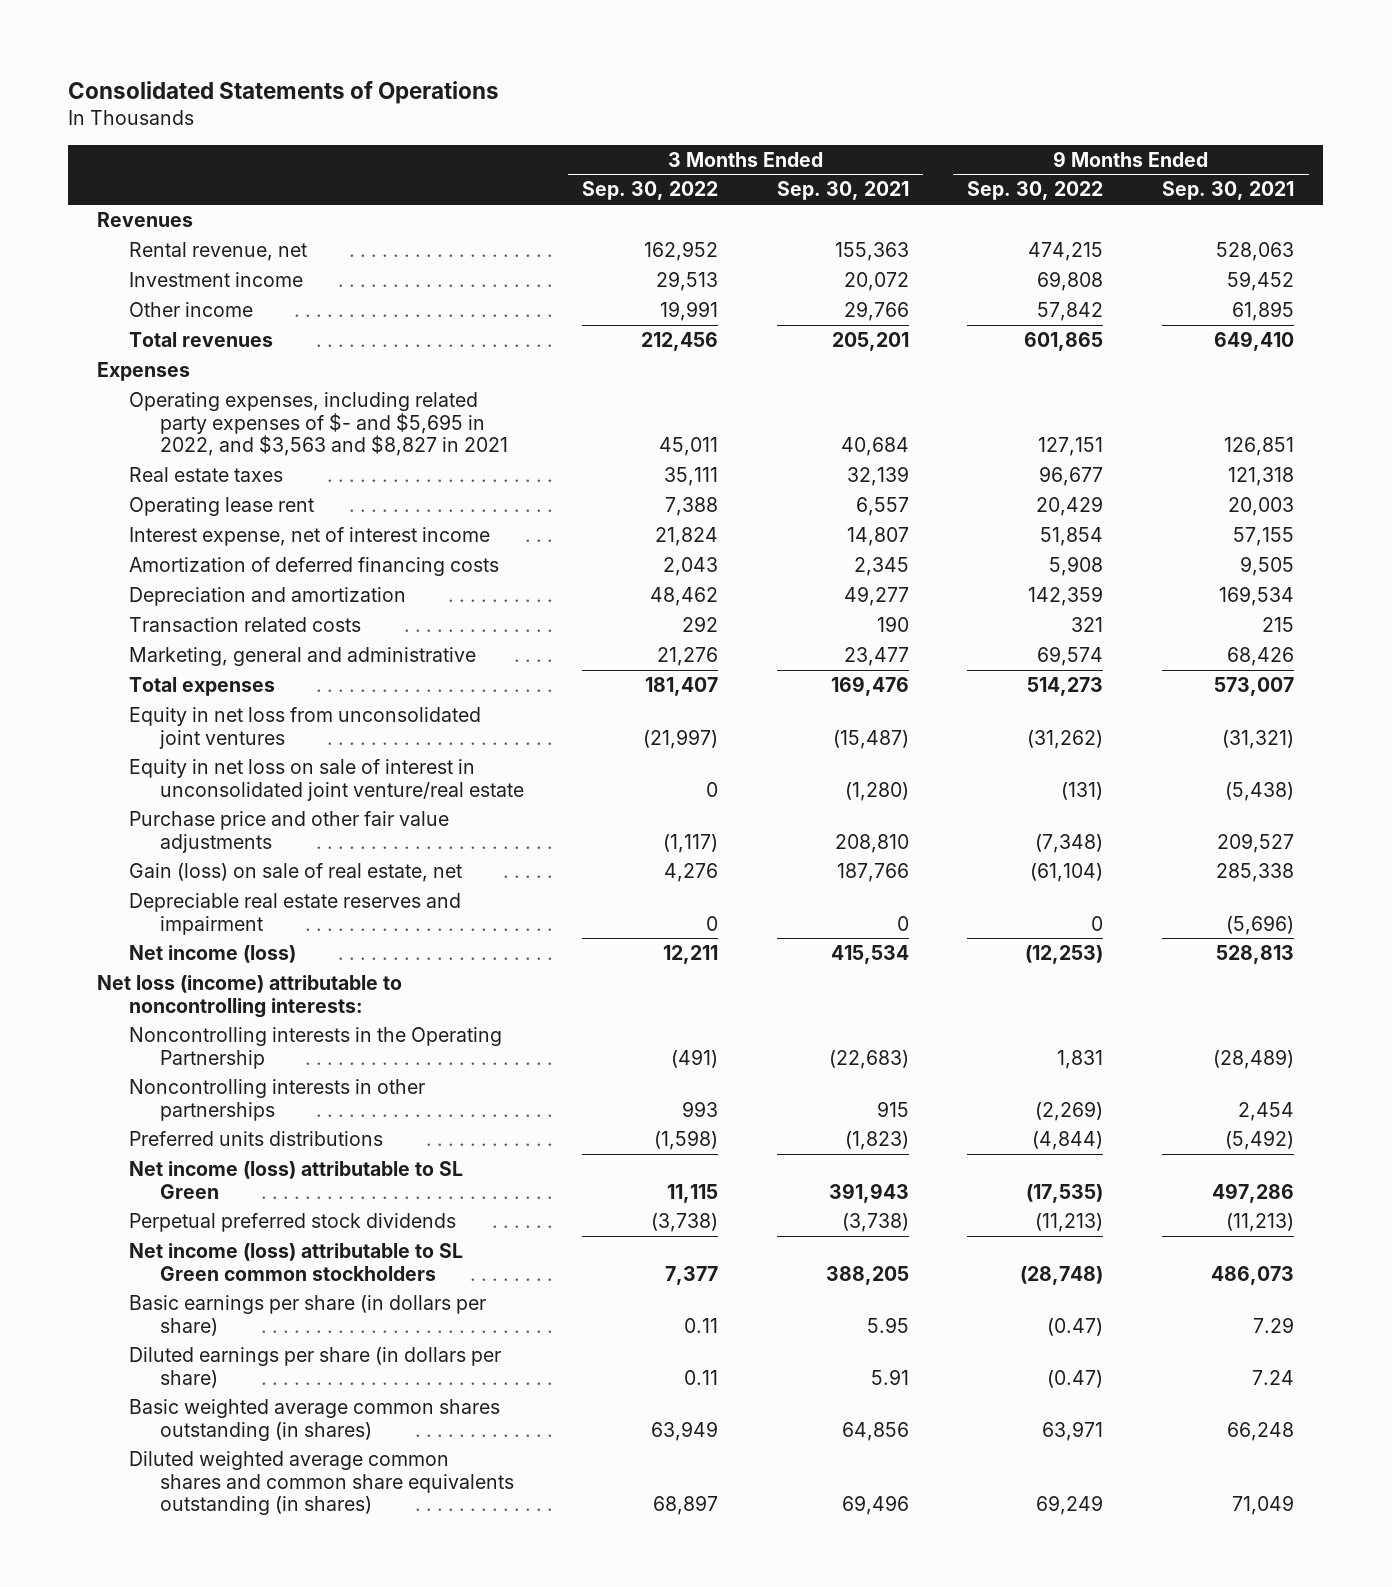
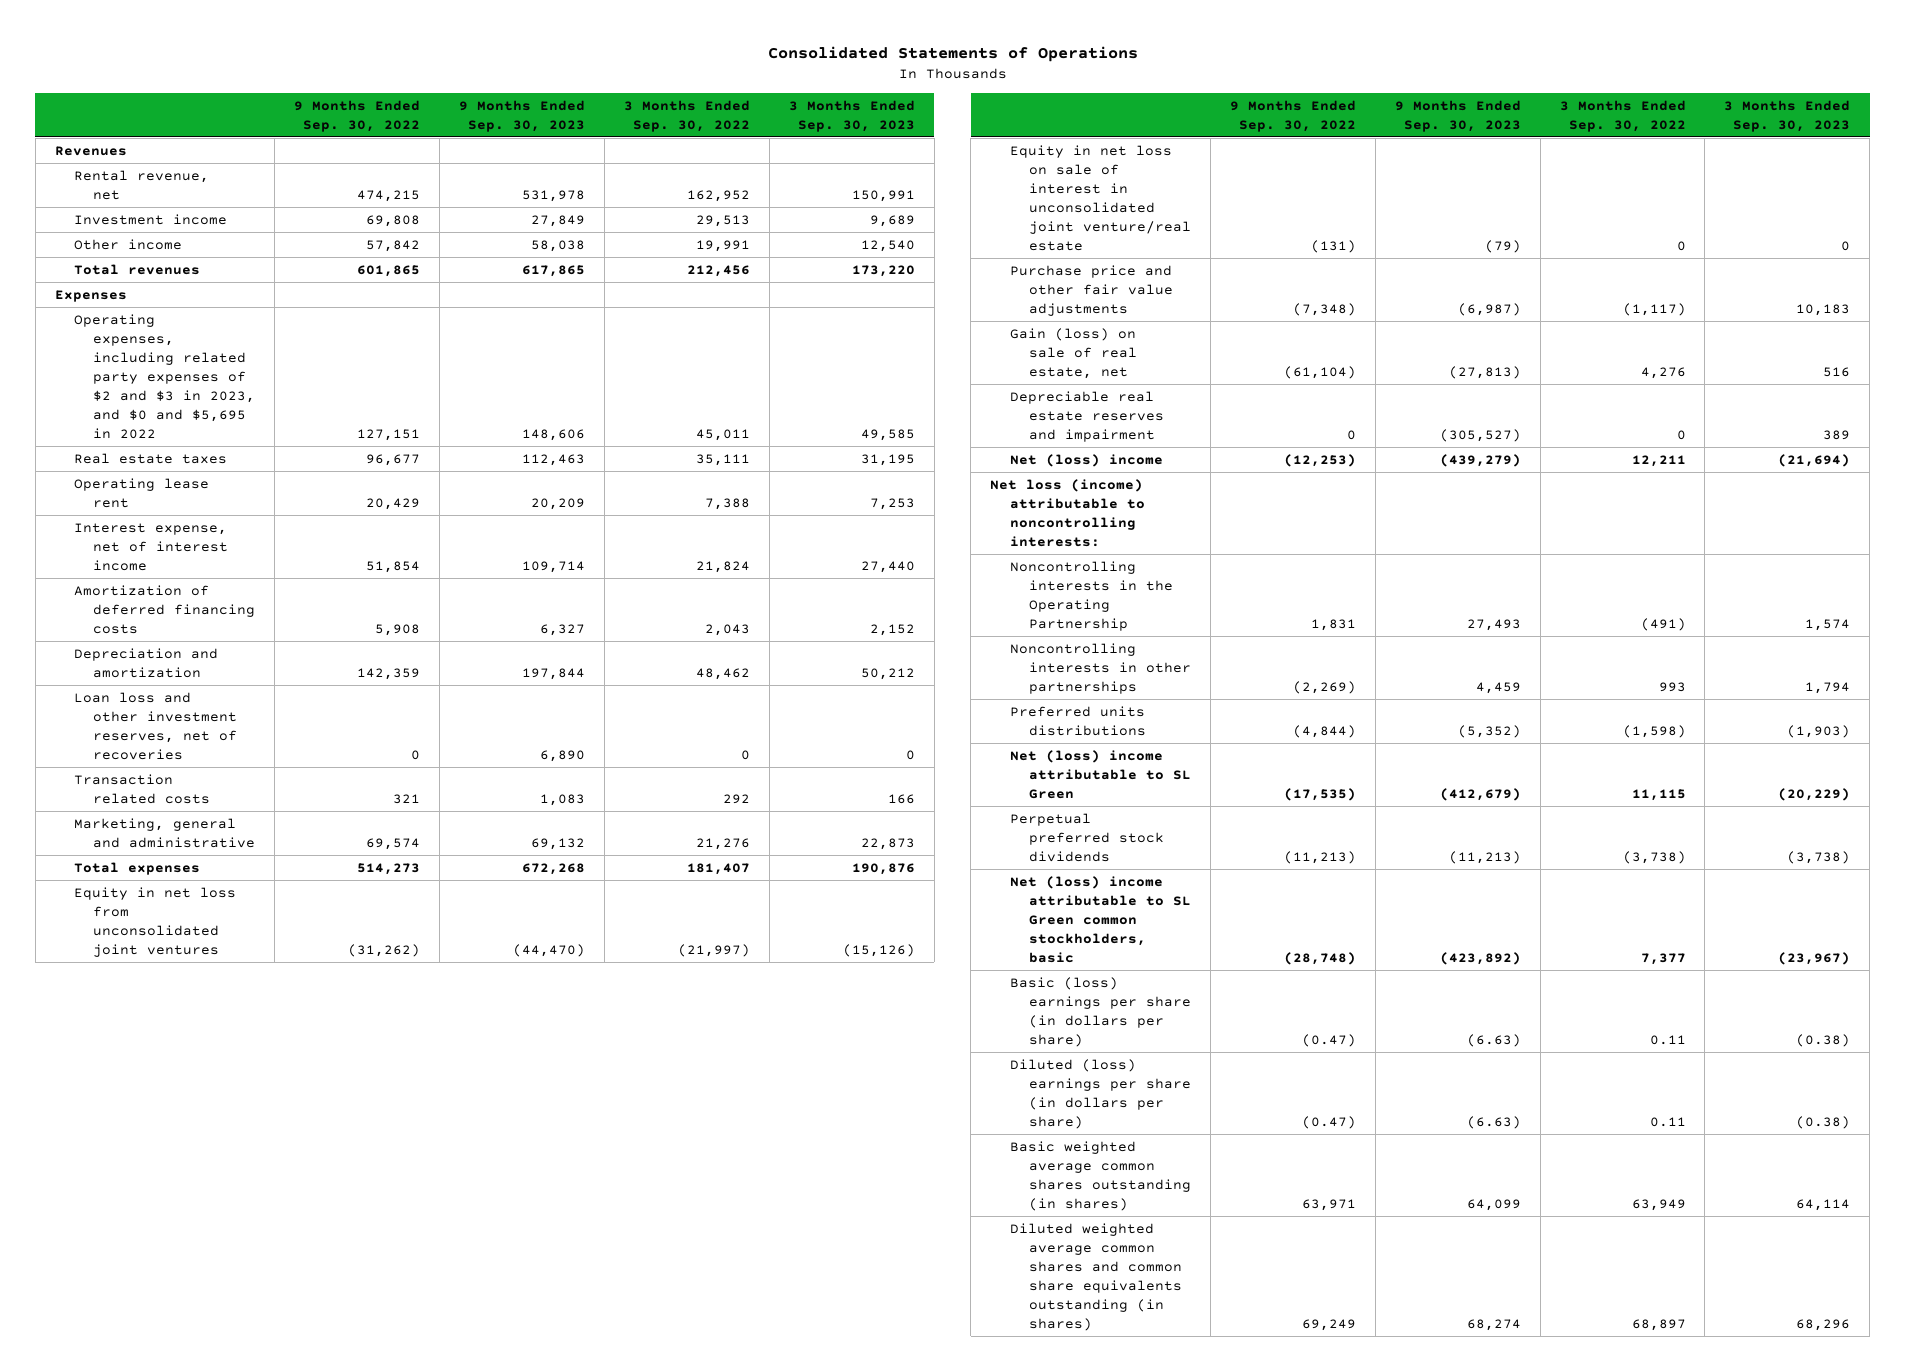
[776,181,909,201] Sep. 30, 2021 -> none
[1162,181,1295,201] Sep. 30, 2021 -> none
none -> [459,99,586,132] 9 Months Ended Sep. 30, 2023
none -> [788,99,915,132] 3 Months Ended Sep. 30, 2023
[128,391,508,457] Operating expenses, including related party expenses of $- and $5,695 in 2022, and $3,563 and $8,827 in 2021 -> [74,313,256,440] Operating expenses, including related party expenses of $2 and $3 in 2023, and $0 and $5,695 in 2022
none -> [74,691,238,760] Loan loss and other investment reserves, net of recoveries
[128,944,296,963] Net income (loss) -> [1009,453,1163,467] Net (loss) income
[128,1160,463,1199] Net income (loss) attributable to SL Green -> [1009,749,1192,799] Net (loss) income attributable to SL Green
[128,1242,463,1281] Net income (loss) attributable to SL Green common stockholders -> [1009,875,1192,964] Net (loss) income attributable to SL Green common stockholders, basic
[128,1294,486,1336] Basic earnings per share (in dollars per share) -> [1009,976,1192,1047] Basic (loss) earnings per share (in dollars per share)
[128,1346,501,1388] Diluted earnings per share (in dollars per share) -> [1009,1058,1192,1129] Diluted (loss) earnings per share (in dollars per share)

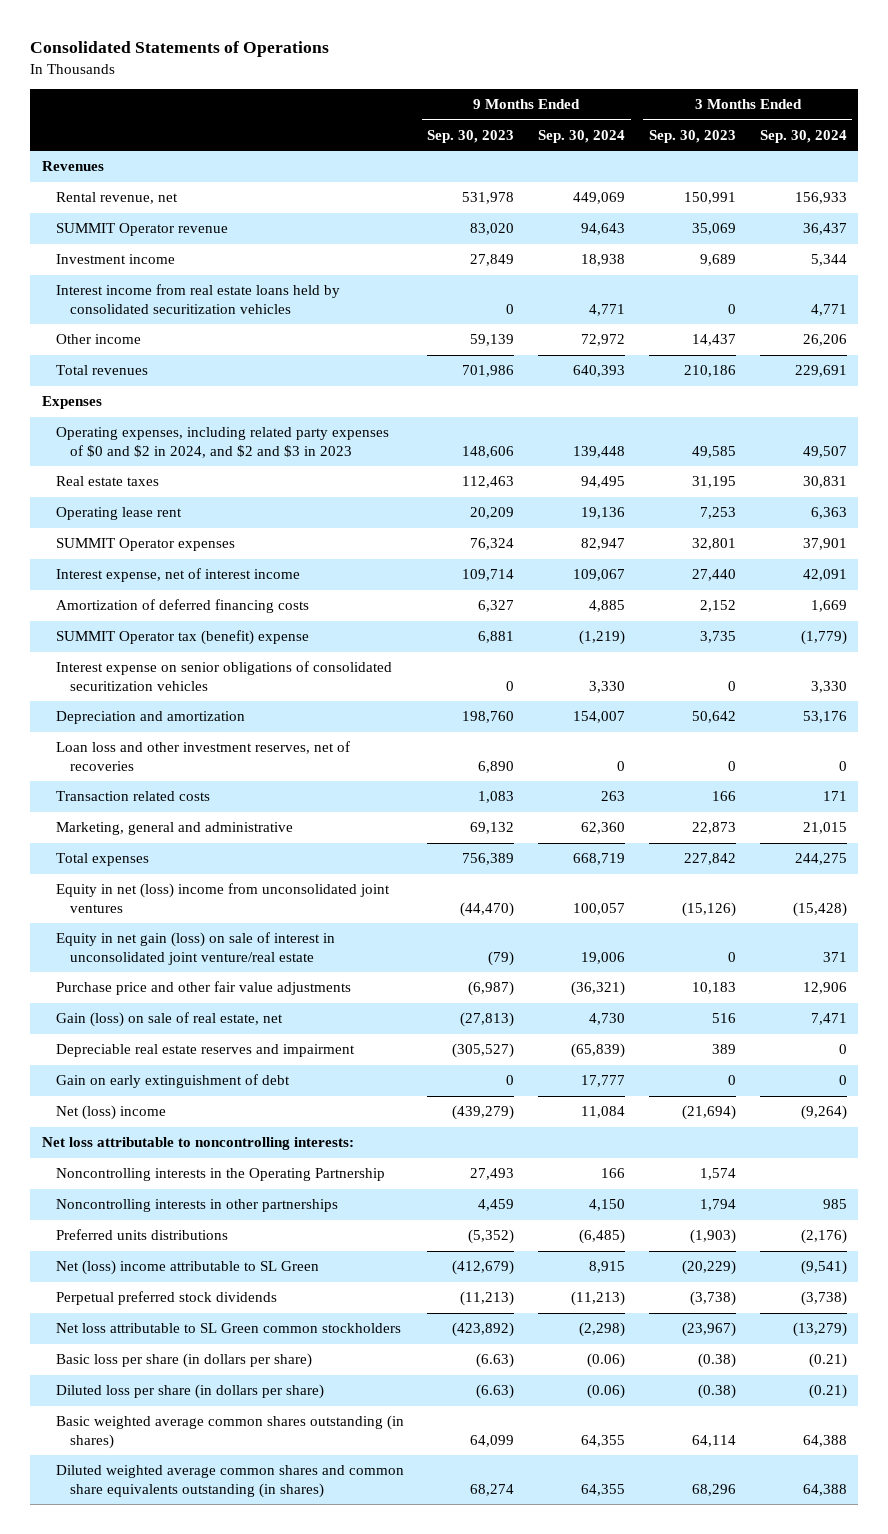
[294,99,421,132] 9 Months Ended Sep. 30, 2022 -> none
[624,99,751,132] 3 Months Ended Sep. 30, 2022 -> none
none -> [538,129,626,143] Sep. 30, 2024
none -> [759,129,847,143] Sep. 30, 2024
none -> [55,223,228,237] SUMMIT Operator revenue
none -> [55,284,340,314] Interest income from real estate loans held by consolidated securitization vehicles
[531,239,586,252] 58,038 -> [470,334,515,347] 59,139
[860,239,915,252] 12,540 -> [691,334,736,347] 14,437
[522,264,586,277] 617,865 -> [462,365,515,378] 701,986
[851,264,915,277] 173,220 -> [683,365,736,378] 210,186
[74,313,256,440] Operating expenses, including related party expenses of $2 and $3 in 2023, and $0 and $5,695 in 2022 -> [55,427,389,458] Operating expenses, including related party expenses of $0 and $2 in 2024, and $2 and $3 in 2023
none -> [55,538,235,552] SUMMIT Operator expenses
none -> [55,630,309,646] SUMMIT Operator tax (benefit) expense
none -> [55,661,392,691] Interest expense on senior obligations of consolidated securitization vehicles
[522,667,586,680] 197,844 -> [462,711,515,724] 198,760
[860,667,915,680] 50,212 -> [691,711,736,724] 50,642
[522,862,586,875] 672,268 -> [462,853,515,866] 756,389
[851,862,915,875] 190,876 -> [683,853,736,866] 227,842
[74,886,237,957] Equity in net loss from unconsolidated joint ventures -> [55,883,390,913] Equity in net (loss) income from unconsolidated joint ventures
[1009,144,1192,252] Equity in net loss on sale of interest in unconsolidated joint venture/real estate -> [55,932,335,965] Equity in net gain (loss) on sale of interest in unconsolidated joint venture/real estate
none -> [55,1074,290,1089] Gain on early extinguishment of debt
[990,478,1145,547] Net loss (income) attributable to noncontrolling interests: -> [41,1137,354,1151] Net loss attributable to noncontrolling interests:
[1009,875,1192,964] Net (loss) income attributable to SL Green common stockholders, basic -> [55,1323,401,1334] Net loss attributable to SL Green common stockholders
[1009,976,1192,1047] Basic (loss) earnings per share (in dollars per share) -> [55,1353,312,1369] Basic loss per share (in dollars per share)
[1009,1058,1192,1129] Diluted (loss) earnings per share (in dollars per share) -> [55,1384,324,1400] Diluted loss per share (in dollars per share)

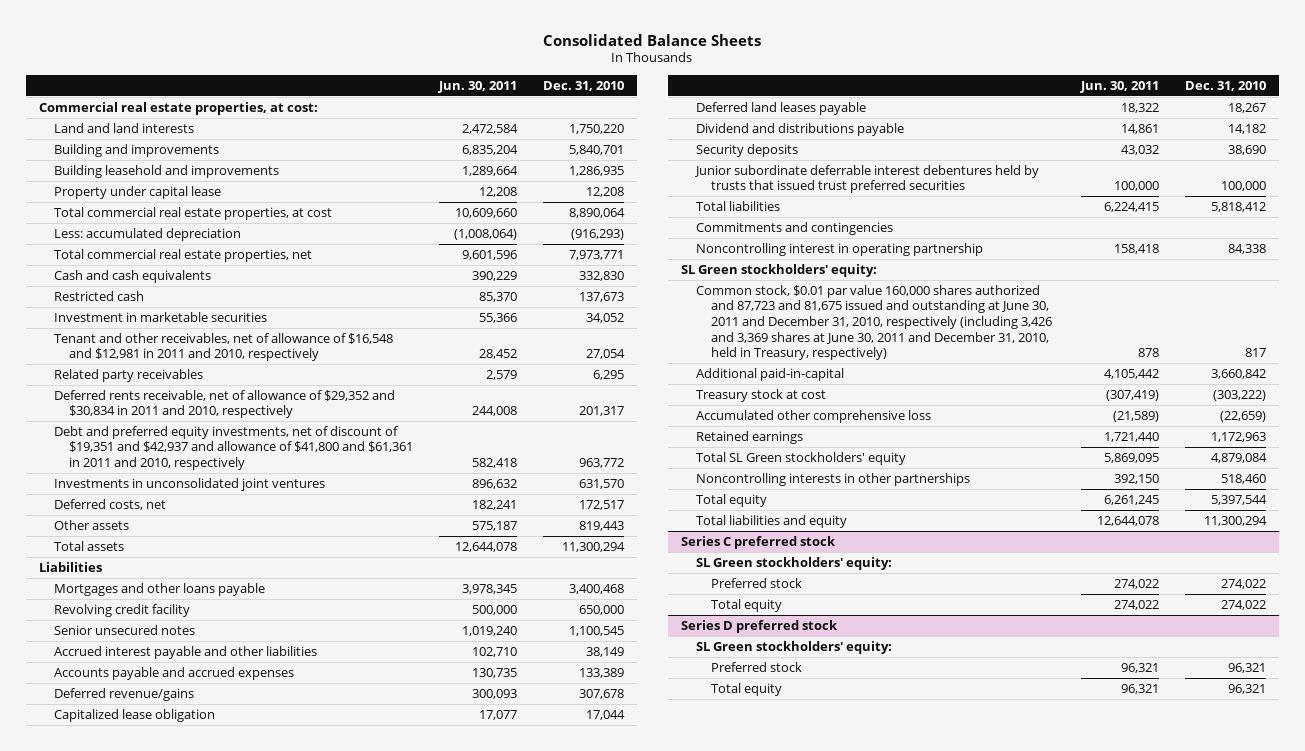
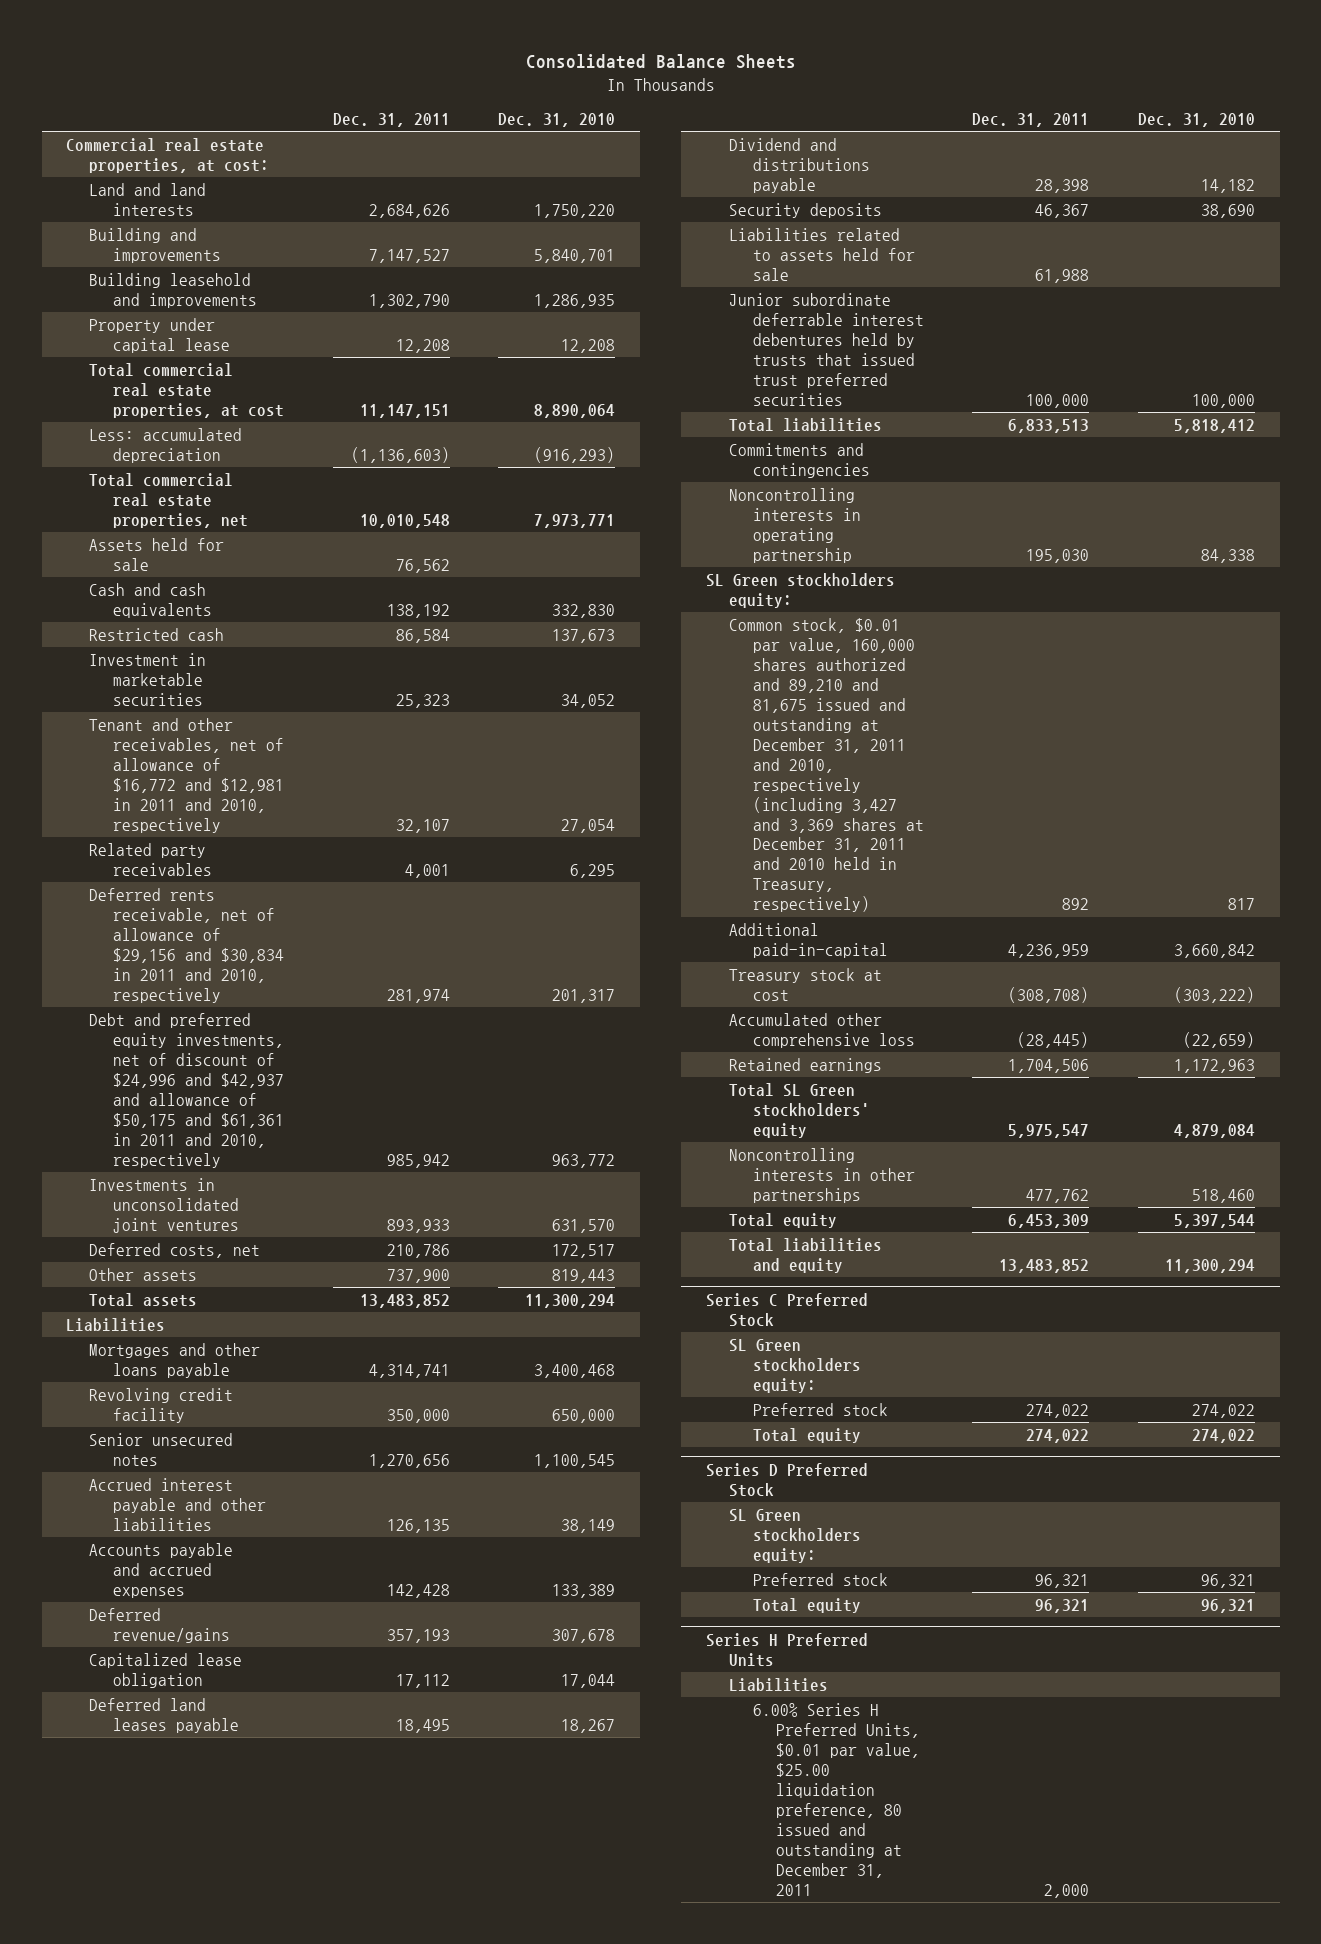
[438,80,518,93] Jun. 30, 2011 -> none
none -> [332,112,450,127] Dec. 31, 2011
none -> [89,537,225,571] Assets held for sale
[54,332,394,362] Tenant and other receivables, net of allowance of $16,548 and $12,981 in 2011 and 2010, respectively -> [89,717,284,833] Tenant and other receivables, net of allowance of $16,772 and $12,981 in 2011 and 2010, respectively
[54,389,396,419] Deferred rents receivable, net of allowance of $29,352 and $30,834 in 2011 and 2010, respectively -> [89,887,284,1003] Deferred rents receivable, net of allowance of $29,156 and $30,834 in 2011 and 2010, respectively
[54,425,414,471] Debt and preferred equity investments, net of discount of $19,351 and $42,937 and allowance of $41,800 and $61,361 in 2011 and 2010, respectively -> [89,1012,284,1168] Debt and preferred equity investments, net of discount of $24,996 and $42,937 and allowance of $50,175 and $61,361 in 2011 and 2010, respectively
none -> [729,227,915,281] Liabilities related to assets held for sale
[695,242,983,256] Noncontrolling interest in operating partnership -> [729,487,861,563] Noncontrolling interests in operating partnership
[680,263,877,277] SL Green stockholders' equity: -> [705,572,895,608] SL Green stockholders equity:
[695,284,1052,361] Common stock, $0.01 par value 160,000 shares authorized and 87,723 and 81,675 issued and outstanding at June 30, 2011 and December 31, 2010, respectively (including 3,426 and 3,369 shares at June 30, 2011 and December 31, 2010, held in Treasury, respectively) -> [729,617,924,913] Common stock, $0.01 par value, 160,000 shares authorized and 89,210 and 81,675 issued and outstanding at December 31, 2011 and 2010, respectively (including 3,427 and 3,369 shares at December 31, 2011 and 2010 held in Treasury, respectively)
[680,535,836,549] Series C preferred stock -> [705,1292,868,1327] Series C Preferred Stock
[695,556,892,570] SL Green stockholders' equity: -> [729,1338,861,1393] SL Green stockholders equity:
[680,619,838,633] Series D preferred stock -> [705,1462,868,1497] Series D Preferred Stock
[695,640,892,654] SL Green stockholders' equity: -> [729,1508,861,1563] SL Green stockholders equity:
none -> [705,1632,868,1667] Series H Preferred Units
none -> [729,1677,829,1692] Liabilities
none -> [752,1702,921,1896] 6.00% Series H Preferred Units, $0.01 par value, $25.00 liquidation preference, 80 issued and outstanding at December 31, 2011

